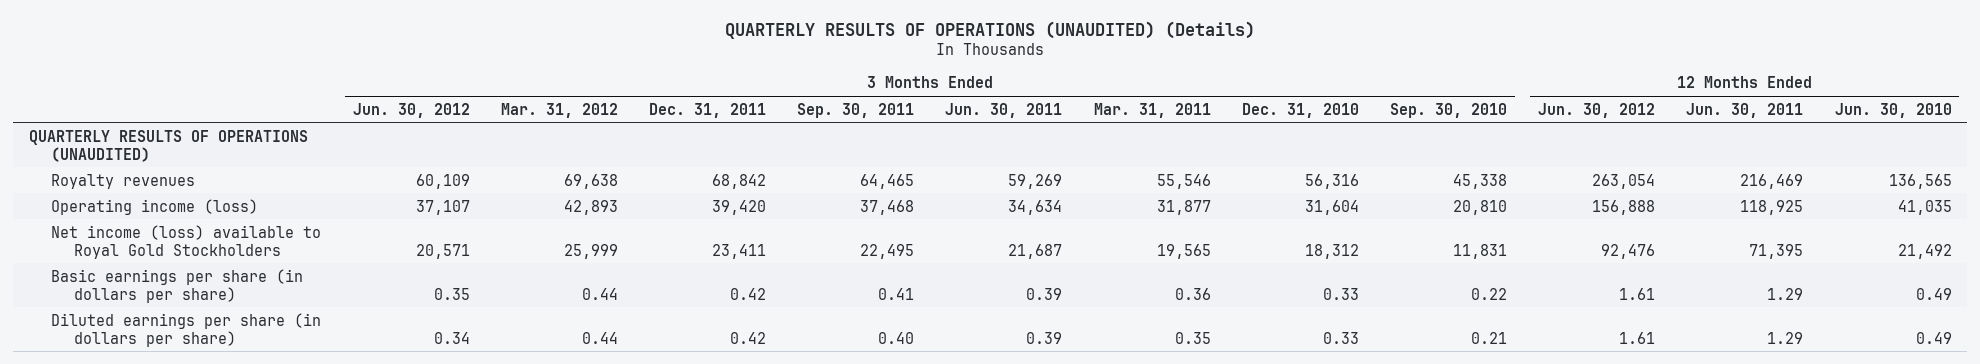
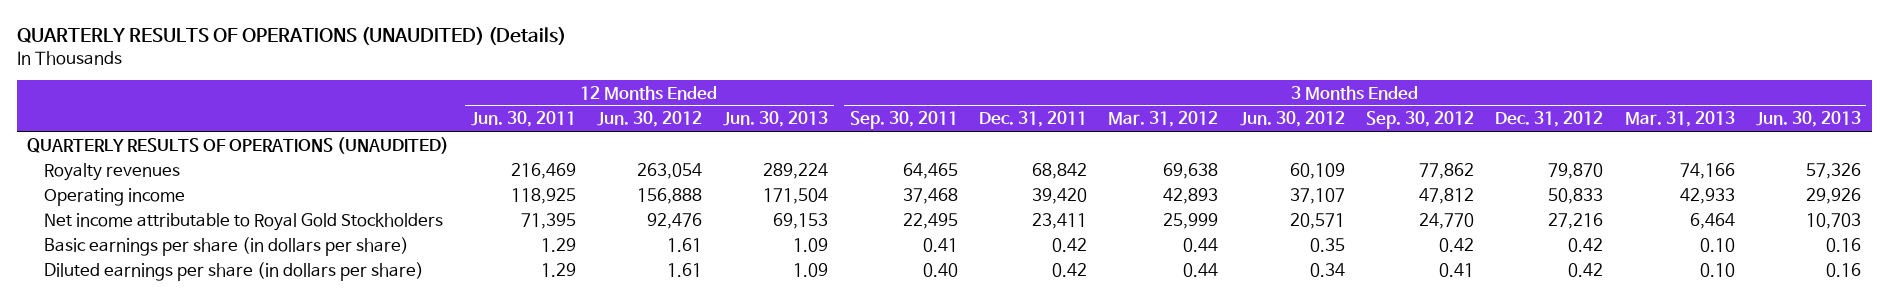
[945,102,1063,118] Jun. 30, 2011 -> none
[1093,102,1211,118] Mar. 31, 2011 -> none
[1241,102,1359,118] Dec. 31, 2010 -> none
[1389,102,1507,118] Sep. 30, 2010 -> none
[1834,102,1952,118] Jun. 30, 2010 -> none
none -> [723,111,829,128] Jun. 30, 2013
none -> [1366,111,1475,130] Sep. 30, 2012
none -> [1495,111,1604,128] Dec. 31, 2012
none -> [1624,111,1735,128] Mar. 31, 2013
none -> [1756,111,1862,128] Jun. 30, 2013
[51,198,259,215] Operating income (loss) -> [43,187,185,206] Operating income
[51,224,322,259] Net income (loss) available to Royal Gold Stockholders -> [43,212,443,231] Net income attributable to Royal Gold Stockholders

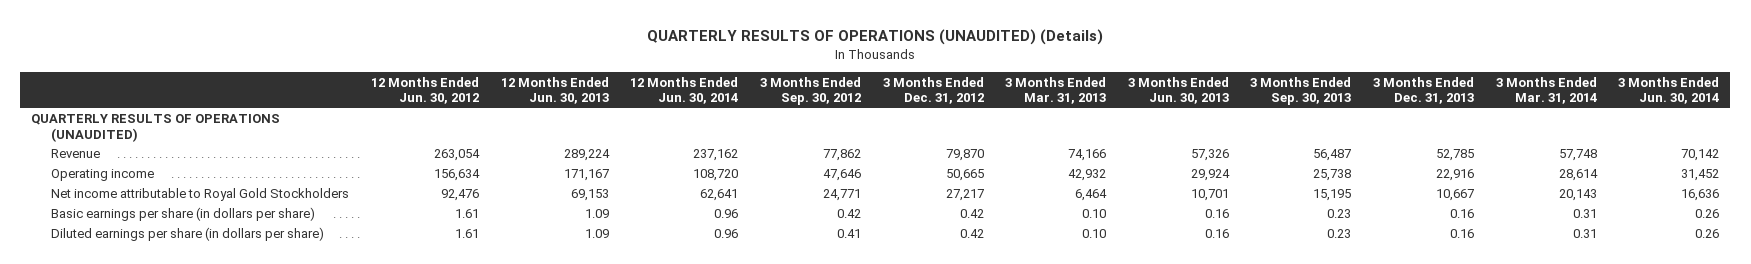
[470,111,576,128] Jun. 30, 2011 -> none
[849,111,958,130] Sep. 30, 2011 -> none
[979,111,1088,128] Dec. 31, 2011 -> none
[1108,111,1219,128] Mar. 31, 2012 -> none
[1239,111,1345,128] Jun. 30, 2012 -> none
none -> [630,76,739,105] 12 Months Ended Jun. 30, 2014
none -> [1250,76,1352,106] 3 Months Ended Sep. 30, 2013
none -> [1373,76,1475,105] 3 Months Ended Dec. 31, 2013
none -> [1495,76,1597,105] 3 Months Ended Mar. 31, 2014
none -> [1618,76,1720,105] 3 Months Ended Jun. 30, 2014
[43,162,180,181] Royalty revenues -> [51,149,101,159] Revenue
[636,187,702,204] 156,888 -> [434,169,481,182] 156,634
[763,187,829,204] 171,504 -> [563,169,609,182] 171,167
[1419,187,1475,204] 47,812 -> [822,169,861,182] 47,646
[1548,187,1604,204] 50,833 -> [945,169,984,182] 50,665
[1679,187,1735,204] 42,933 -> [1068,169,1107,182] 42,932
[1806,187,1862,204] 29,926 -> [1190,169,1230,182] 29,924
[1419,212,1475,229] 24,770 -> [822,189,861,202] 24,771
[1548,212,1604,229] 27,216 -> [945,189,984,202] 27,217
[1806,212,1862,229] 10,703 -> [1190,189,1229,202] 10,701

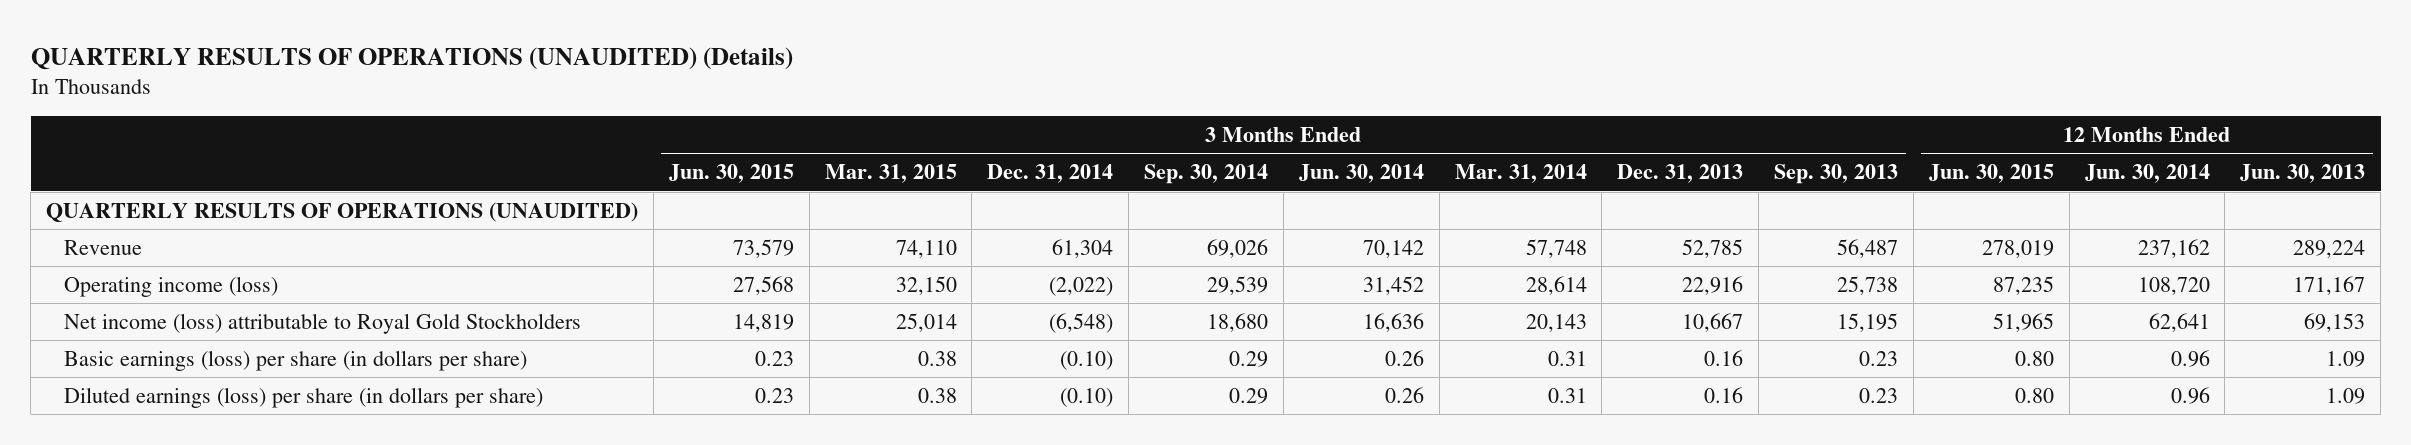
[371,76,480,105] 12 Months Ended Jun. 30, 2012 -> none
[759,76,861,106] 3 Months Ended Sep. 30, 2012 -> none
[882,76,984,105] 3 Months Ended Dec. 31, 2012 -> none
[1005,76,1107,105] 3 Months Ended Mar. 31, 2013 -> none
[1127,76,1229,105] 3 Months Ended Jun. 30, 2013 -> none
none -> [668,164,794,184] Jun. 30, 2015
none -> [824,164,957,184] Mar. 31, 2015
none -> [987,164,1114,184] Dec. 31, 2014
none -> [1144,164,1269,185] Sep. 30, 2014
none -> [1928,164,2054,184] Jun. 30, 2015
[51,169,155,182] Operating income -> [64,275,279,297] Operating income (loss)
[51,188,350,202] Net income attributable to Royal Gold Stockholders -> [64,312,582,334] Net income (loss) attributable to Royal Gold Stockholders
[51,207,316,222] Basic earnings per share (in dollars per share) -> [64,349,528,371] Basic earnings (loss) per share (in dollars per share)
[51,227,325,242] Diluted earnings per share (in dollars per share) -> [64,386,544,408] Diluted earnings (loss) per share (in dollars per share)

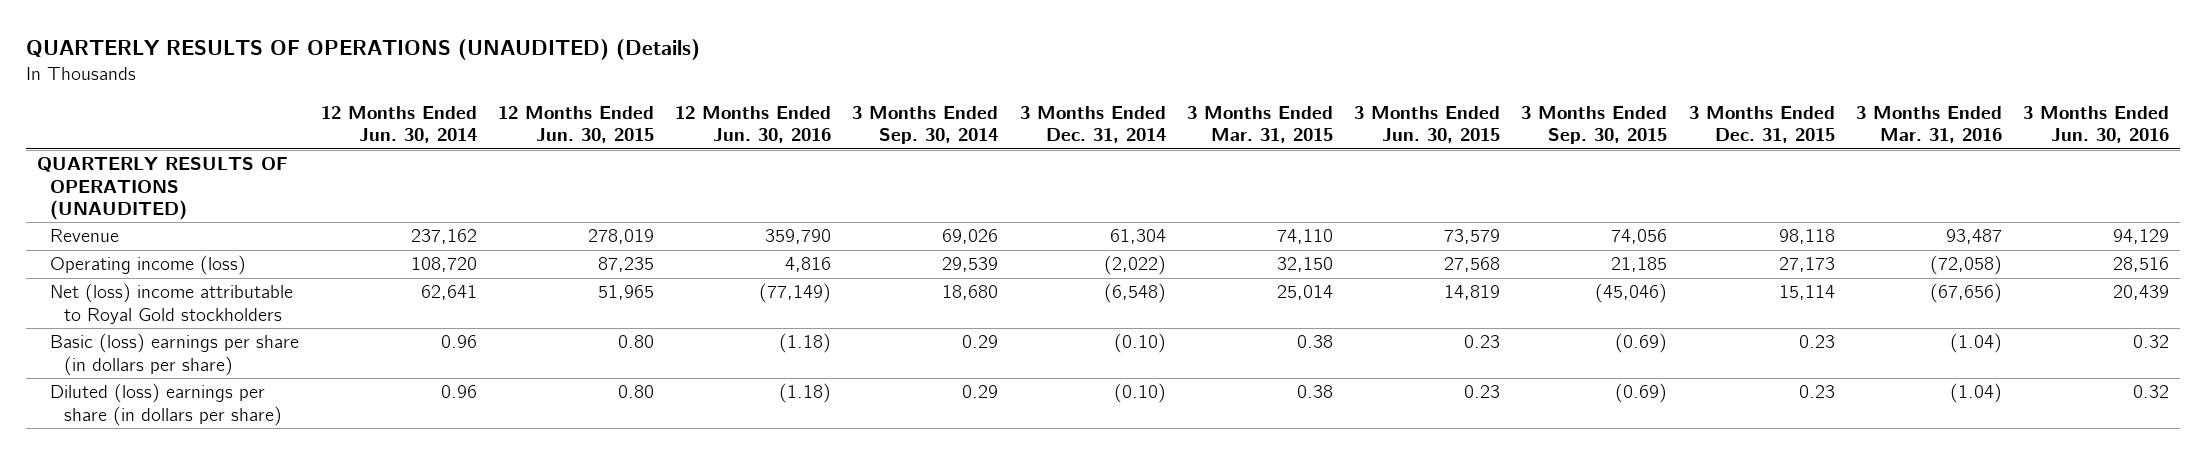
[1298,164,1424,184] Jun. 30, 2014 -> none
[1454,164,1587,184] Mar. 31, 2014 -> none
[1617,164,1744,184] Dec. 31, 2013 -> none
[1774,164,1899,185] Sep. 30, 2013 -> none
[2240,164,2366,184] Jun. 30, 2013 -> none
none -> [675,105,832,143] 12 Months Ended Jun. 30, 2016
none -> [1521,105,1668,144] 3 Months Ended Sep. 30, 2015
none -> [1688,105,1835,143] 3 Months Ended Dec. 31, 2015
none -> [1855,105,2002,143] 3 Months Ended Mar. 31, 2016
none -> [2023,105,2170,143] 3 Months Ended Jun. 30, 2016
[64,312,582,334] Net income (loss) attributable to Royal Gold Stockholders -> [50,283,294,324] Net (loss) income attributable to Royal Gold stockholders
[64,349,528,371] Basic earnings (loss) per share (in dollars per share) -> [50,333,300,376] Basic (loss) earnings per share (in dollars per share)
[64,386,544,408] Diluted earnings (loss) per share (in dollars per share) -> [50,383,282,426] Diluted (loss) earnings per share (in dollars per share)

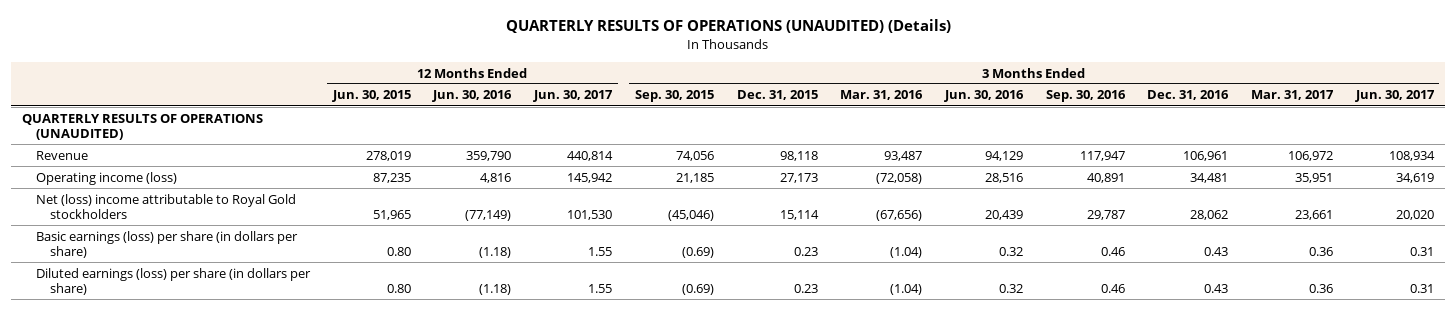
[320,105,477,143] 12 Months Ended Jun. 30, 2014 -> none
[852,105,999,144] 3 Months Ended Sep. 30, 2014 -> none
[1019,105,1166,143] 3 Months Ended Dec. 31, 2014 -> none
[1186,105,1333,143] 3 Months Ended Mar. 31, 2015 -> none
[1354,105,1501,143] 3 Months Ended Jun. 30, 2015 -> none
none -> [533,90,614,103] Jun. 30, 2017
none -> [1045,90,1126,103] Sep. 30, 2016
none -> [1147,90,1230,101] Dec. 31, 2016
none -> [1250,90,1334,101] Mar. 31, 2017
none -> [1354,90,1435,103] Jun. 30, 2017
[50,333,300,376] Basic (loss) earnings per share (in dollars per share) -> [36,230,299,259] Basic earnings (loss) per share (in dollars per share)
[50,383,282,426] Diluted (loss) earnings per share (in dollars per share) -> [36,267,312,296] Diluted earnings (loss) per share (in dollars per share)

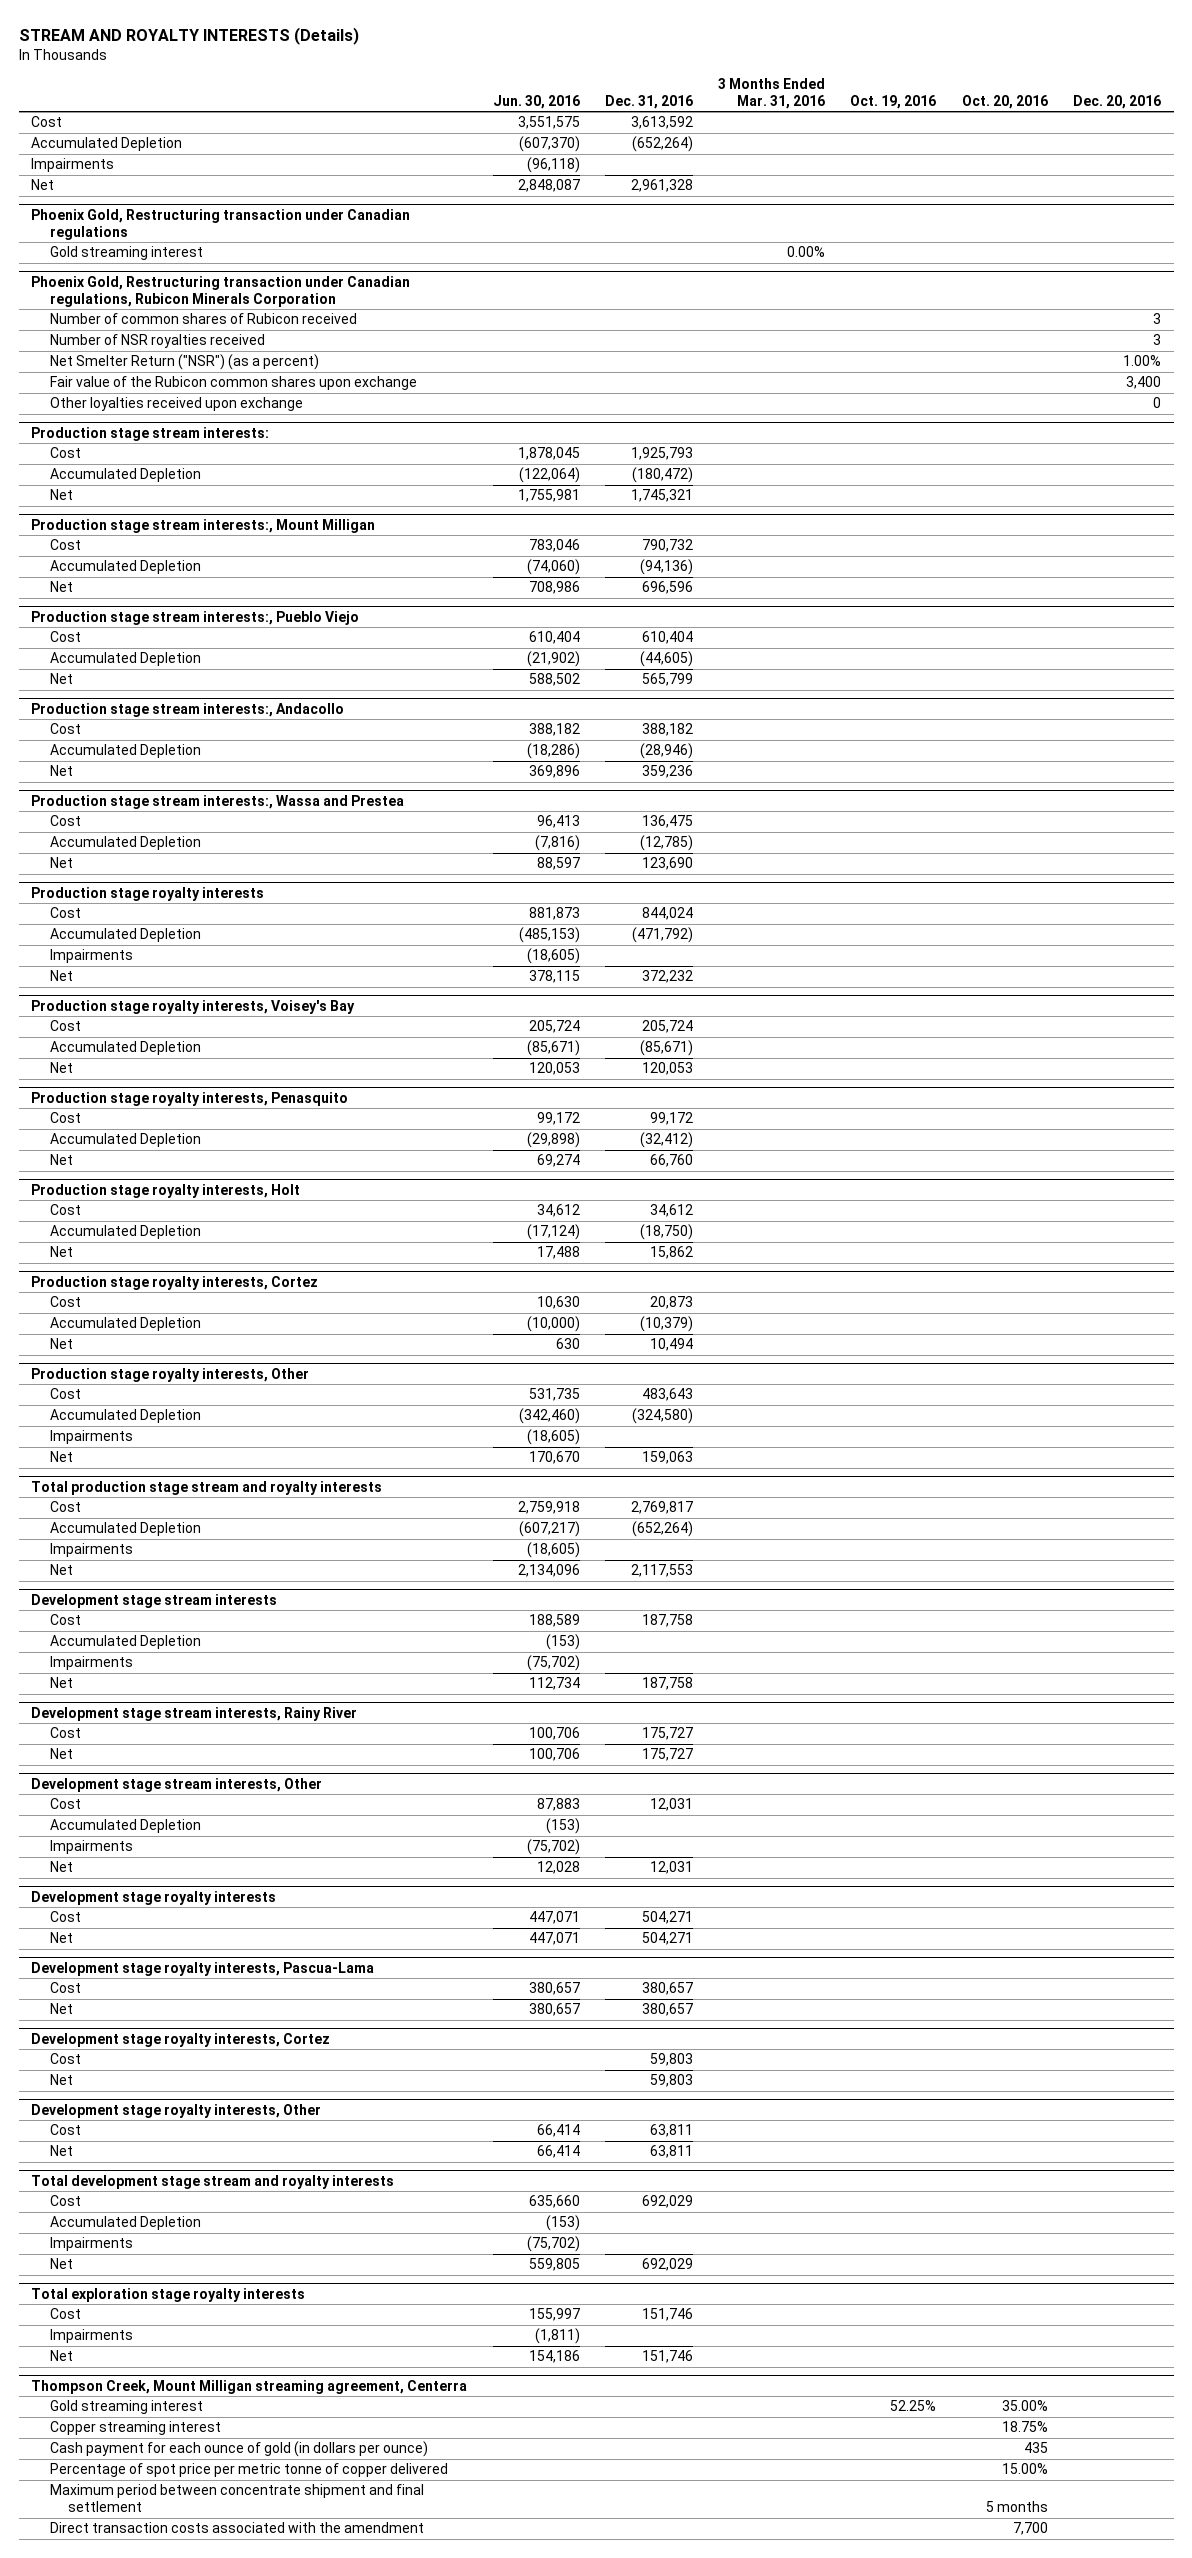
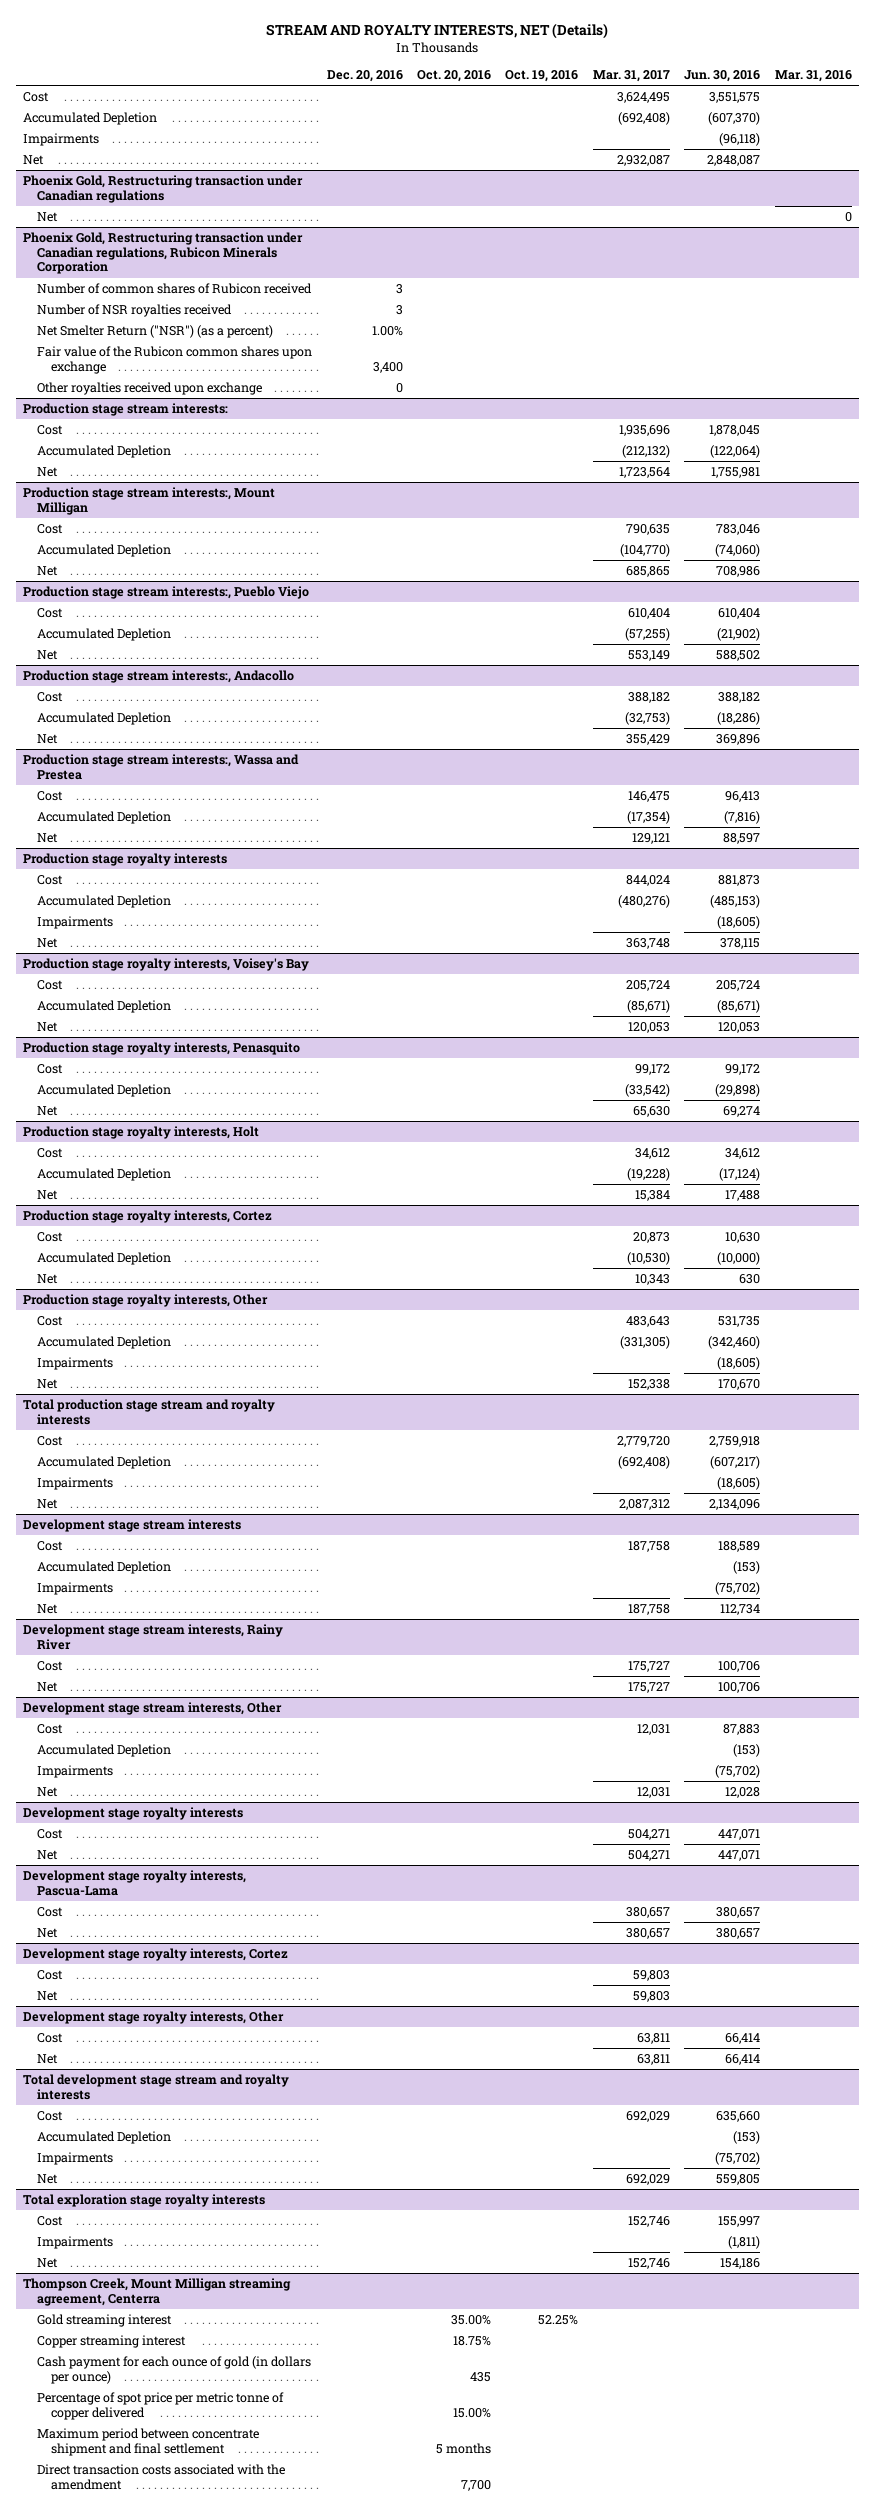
[18,26,359,45] STREAM AND ROYALTY INTERESTS (Details) -> [266,23,609,40] STREAM AND ROYALTY INTERESTS, NET (Details)
[604,94,693,109] Dec. 31, 2016 -> none
[718,78,826,109] 3 Months Ended Mar. 31, 2016 -> none
none -> [592,69,670,82] Mar. 31, 2017
none -> [774,69,852,82] Mar. 31, 2016
[49,246,203,261] Gold streaming interest -> none
none -> [37,212,59,223] Net
[49,397,303,412] Other loyalties received upon exchange -> [37,382,263,396] Other royalties received upon exchange

